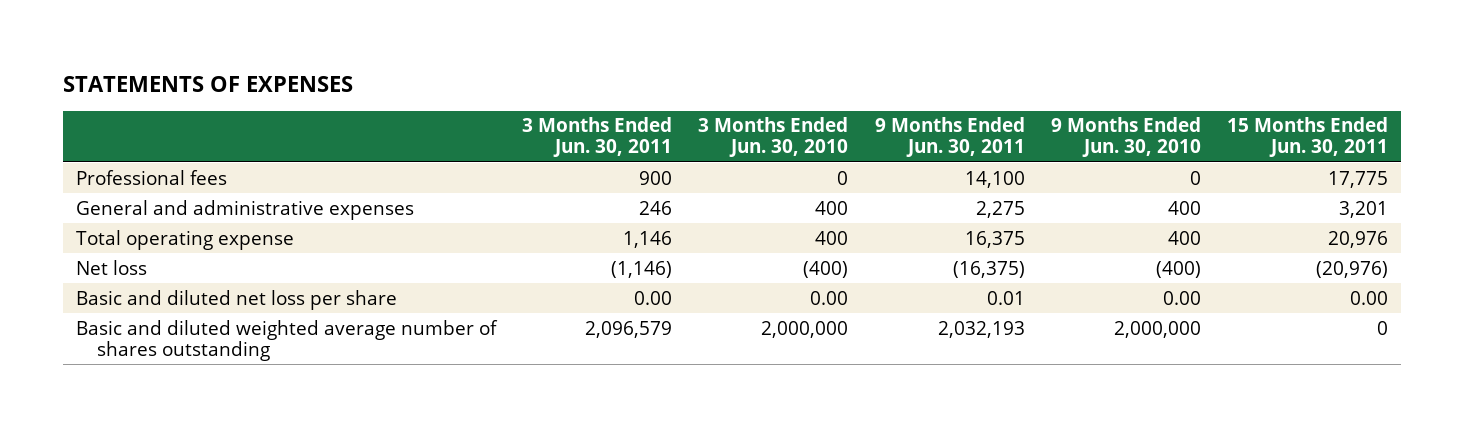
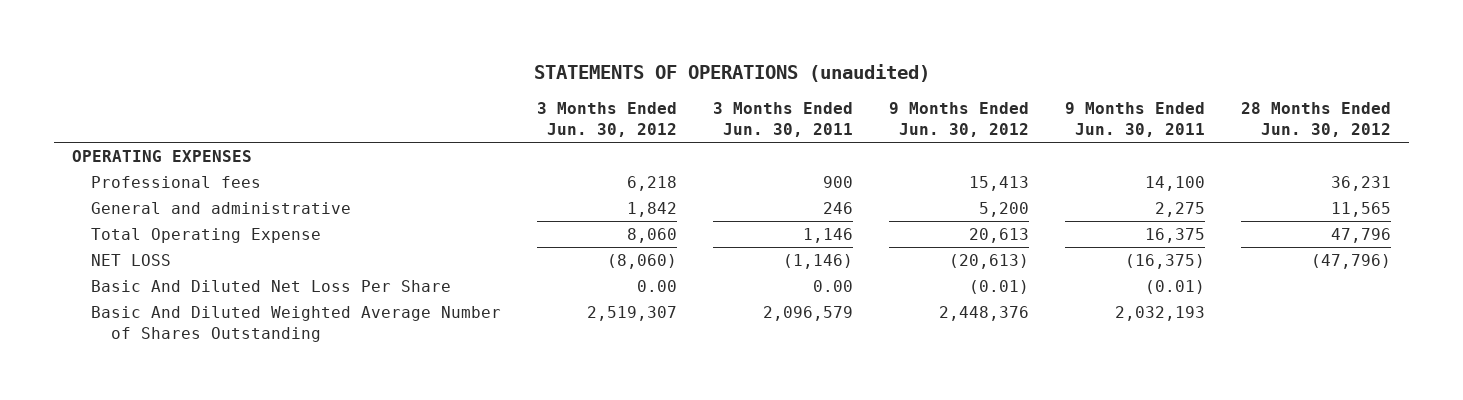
[63,75,354,92] STATEMENTS OF EXPENSES -> [533,63,930,82] STATEMENTS OF OPERATIONS (unaudited)
[698,117,849,158] 3 Months Ended Jun. 30, 2010 -> none
[1050,117,1201,158] 9 Months Ended Jun. 30, 2010 -> none
[1226,117,1388,158] 15 Months Ended Jun. 30, 2011 -> none
none -> [537,101,678,137] 3 Months Ended Jun. 30, 2012
none -> [889,101,1030,137] 9 Months Ended Jun. 30, 2012
none -> [1241,101,1392,137] 28 Months Ended Jun. 30, 2012
none -> [71,150,252,163] OPERATING EXPENSES
[76,199,415,220] General and administrative expenses -> [91,202,352,215] General and administrative
[76,229,295,250] Total operating expense -> [91,228,322,244] Total Operating Expense
[76,259,148,275] Net loss -> [91,254,172,267] NET LOSS
[76,289,398,310] Basic and diluted net loss per share -> [91,280,452,293] Basic And Diluted Net Loss Per Share
[986,290,1025,305] 0.01 -> [1145,280,1206,295] (0.01)
[76,319,499,361] Basic and diluted weighted average number of shares outstanding -> [91,306,502,342] Basic And Diluted Weighted Average Number of Shares Outstanding

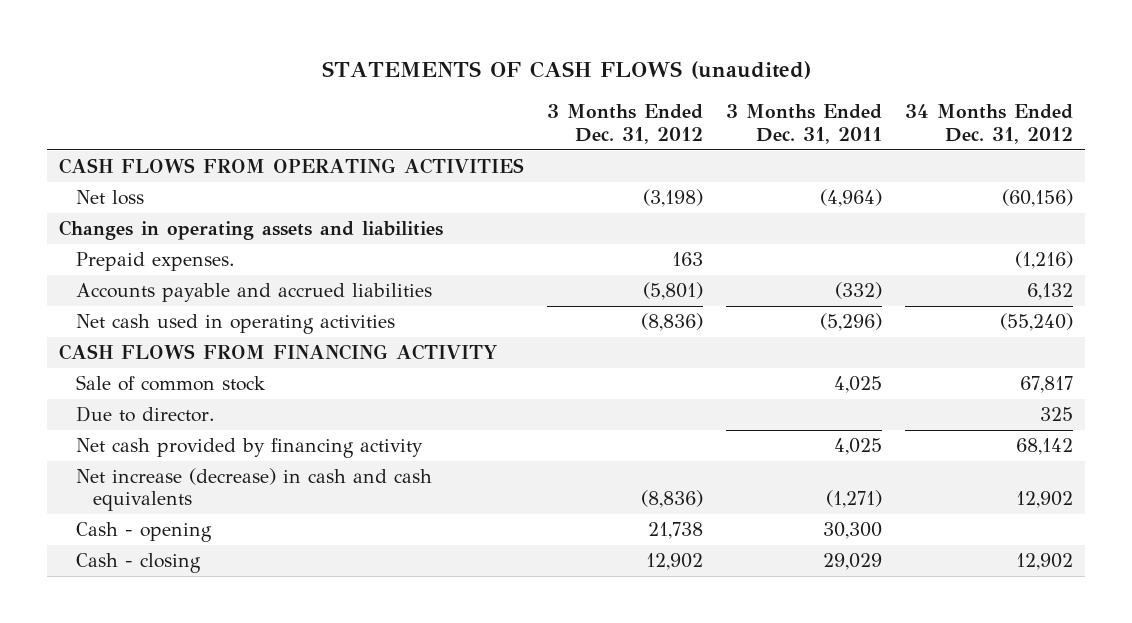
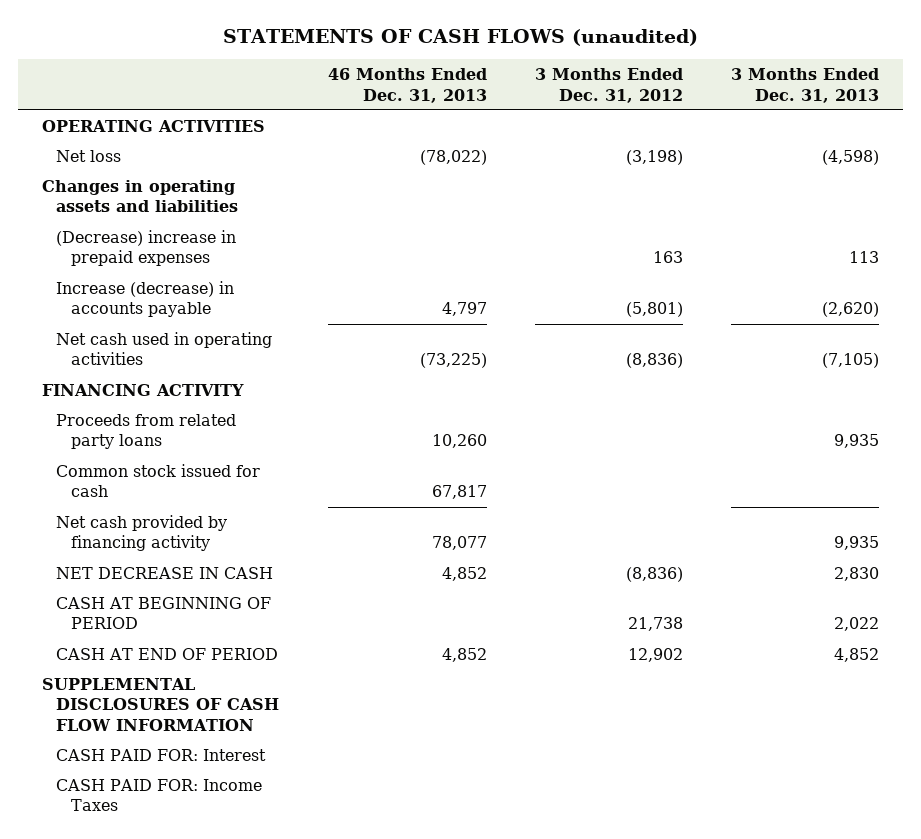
[725,104,882,144] 3 Months Ended Dec. 31, 2011 -> none
[905,104,1074,144] 34 Months Ended Dec. 31, 2012 -> none
none -> [327,68,487,103] 46 Months Ended Dec. 31, 2013
none -> [730,68,879,103] 3 Months Ended Dec. 31, 2013
[58,158,524,175] CASH FLOWS FROM OPERATING ACTIVITIES -> [41,120,265,133] OPERATING ACTIVITIES
[75,252,235,272] Prepaid expenses. -> [56,230,237,267] (Decrease) increase in prepaid expenses
[75,283,432,303] Accounts payable and accrued liabilities -> [56,281,235,318] Increase (decrease) in accounts payable
[75,375,266,392] Sale of common stock -> none
[58,344,497,361] CASH FLOWS FROM FINANCING ACTIVITY -> [41,384,244,397] FINANCING ACTIVITY
[75,406,215,423] Due to director. -> [56,414,237,450] Proceeds from related party loans
none -> [56,464,261,498] Common stock issued for cash
[75,468,432,512] Net increase (decrease) in cash and cash equivalents -> [56,567,274,580] NET DECREASE IN CASH
[75,522,212,543] Cash - opening -> [56,597,272,630] CASH AT BEGINNING OF PERIOD
[75,553,201,574] Cash - closing -> [56,648,279,661] CASH AT END OF PERIOD
none -> [41,678,280,731] SUPPLEMENTAL DISCLOSURES OF CASH FLOW INFORMATION
none -> [56,749,267,762] CASH PAID FOR: Interest
none -> [56,779,263,812] CASH PAID FOR: Income Taxes

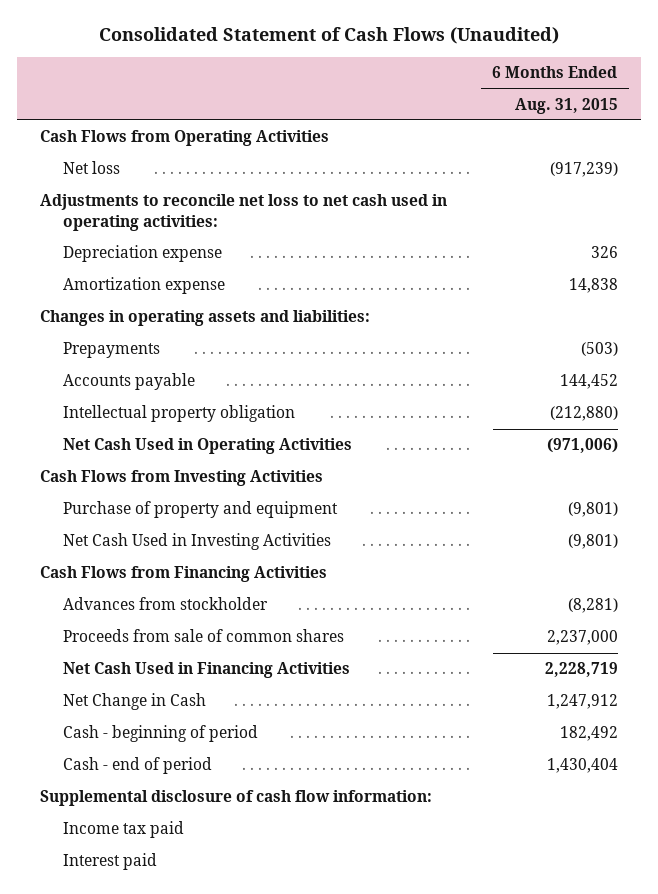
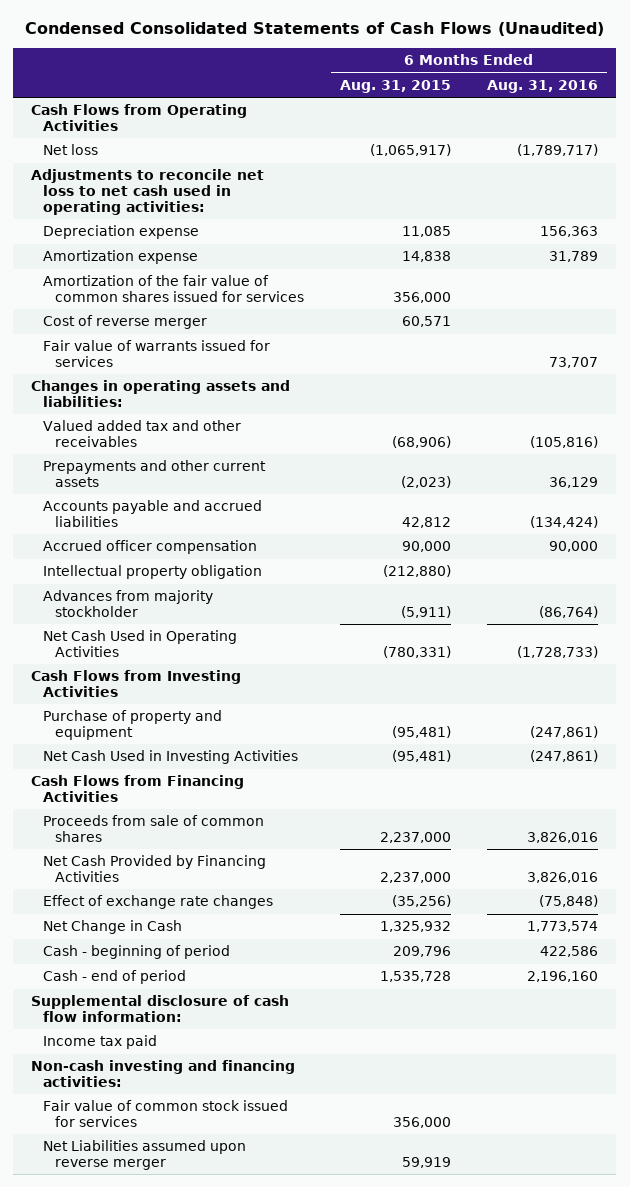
[98,26,559,44] Consolidated Statement of Cash Flows (Unaudited) -> [24,22,604,37] Condensed Consolidated Statements of Cash Flows (Unaudited)
none -> [487,79,599,93] Aug. 31, 2016
[549,162,618,178] (917,239) -> [369,144,451,157] (1,065,917)
[590,246,618,259] 326 -> [401,226,451,238] 11,085
none -> [42,275,304,303] Amortization of the fair value of common shares issued for services
none -> [42,315,207,330] Cost of reverse merger
none -> [42,340,270,368] Fair value of warrants issued for services
none -> [42,420,241,448] Valued added tax and other receivables
[63,342,161,359] Prepayments -> [42,460,266,488] Prepayments and other current assets
[580,342,618,357] (503) -> [400,476,451,489] (2,023)
[63,373,196,391] Accounts payable -> [42,500,262,528] Accounts payable and accrued liabilities
[559,374,618,390] 144,452 -> [401,517,451,529] 42,812
none -> [42,540,257,555] Accrued officer compensation
none -> [42,590,213,618] Advances from majority stockholder
[546,438,618,454] (971,006) -> [382,646,451,659] (780,331)
[567,502,618,518] (9,801) -> [391,726,451,739] (95,481)
[567,534,618,550] (9,801) -> [391,750,451,763] (95,481)
[63,597,269,611] Advances from stockholder -> none
[63,662,351,679] Net Cash Used in Financing Activities -> [42,855,266,883] Net Cash Provided by Financing Activities
[544,662,618,678] 2,228,719 -> [379,872,451,884] 2,237,000
none -> [42,895,273,910] Effect of exchange rate changes
[546,694,618,710] 1,247,912 -> [379,921,451,933] 1,325,932
[559,726,618,742] 182,492 -> [392,946,451,958] 209,796
[546,758,618,774] 1,430,404 -> [379,971,451,983] 1,535,728
[63,853,158,871] Interest paid -> none
none -> [31,1060,296,1088] Non-cash investing and financing activities:
none -> [42,1100,288,1128] Fair value of common stock issued for services
none -> [42,1140,246,1171] Net Liabilities assumed upon reverse merger

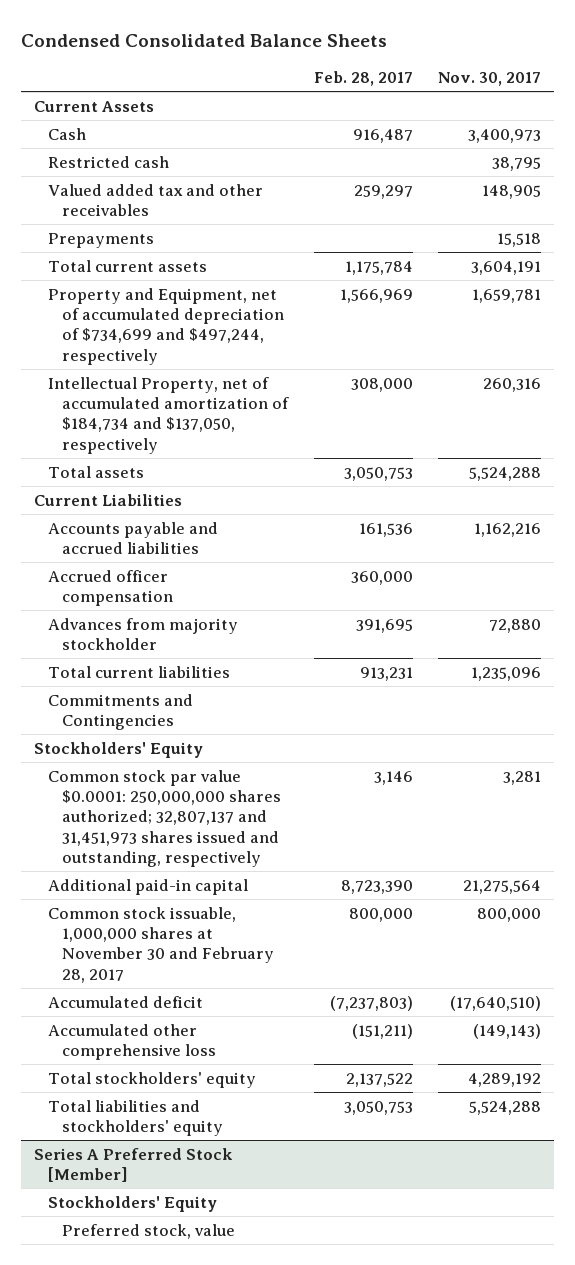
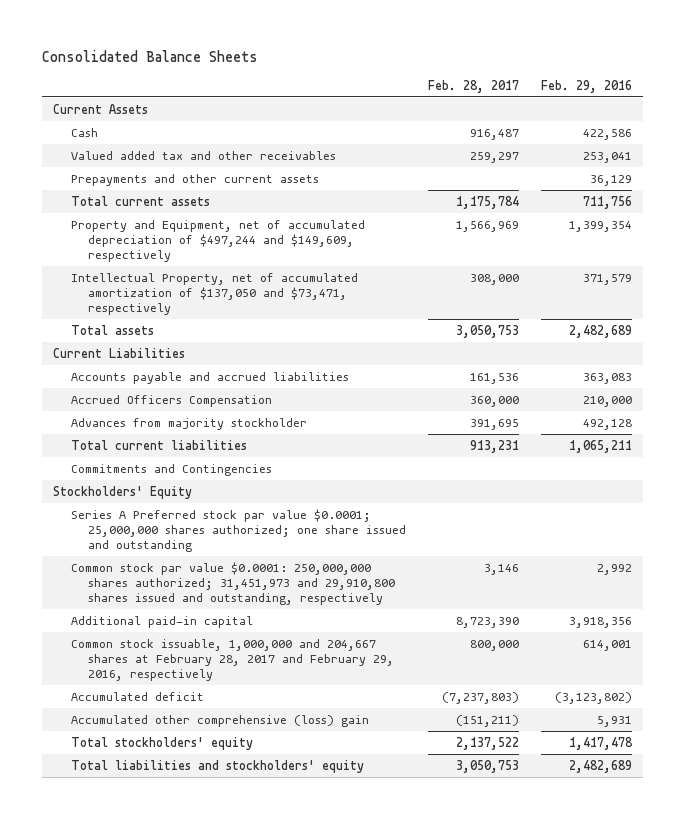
[21,33,388,47] Condensed Consolidated Balance Sheets -> [41,49,258,62] Consolidated Balance Sheets
[438,71,542,86] Nov. 30, 2017 -> none
none -> [541,79,633,93] Feb. 29, 2016
[47,155,169,168] Restricted cash -> none
[47,232,154,248] Prepayments -> [70,173,319,186] Prepayments and other current assets
[47,287,285,365] Property and Equipment, net of accumulated depreciation of $734,699 and $497,244, respectively -> [70,219,365,262] Property and Equipment, net of accumulated depreciation of $497,244 and $149,609, respectively
[47,376,290,454] Intellectual Property, net of accumulated amortization of $184,734 and $137,050, respectively -> [70,272,358,315] Intellectual Property, net of accumulated amortization of $137,050 and $73,471, respectively
[47,569,174,606] Accrued officer compensation -> [70,394,272,407] Accrued Officers Compensation
none -> [70,508,406,552] Series A Preferred stock par value $0.0001; 25,000,000 shares authorized; one share issued and outstanding
[47,769,282,867] Common stock par value $0.0001: 250,000,000 shares authorized; 32,807,137 and 31,451,973 shares issued and outstanding, respectively -> [70,561,395,605] Common stock par value $0.0001: 250,000,000 shares authorized; 31,451,973 and 29,910,800 shares issued and outstanding, respectively
[47,906,275,983] Common stock issuable, 1,000,000 shares at November 30 and February 28, 2017 -> [70,638,394,681] Common stock issuable, 1,000,000 and 204,667 shares at February 28, 2017 and February 29, 2016, respectively
[47,1023,217,1060] Accumulated other comprehensive loss -> [70,714,369,727] Accumulated other comprehensive (loss) gain
[33,1147,233,1182] Series A Preferred Stock [Member] -> none
[47,1195,217,1212] Stockholders' Equity -> none
[62,1223,236,1239] Preferred stock, value -> none

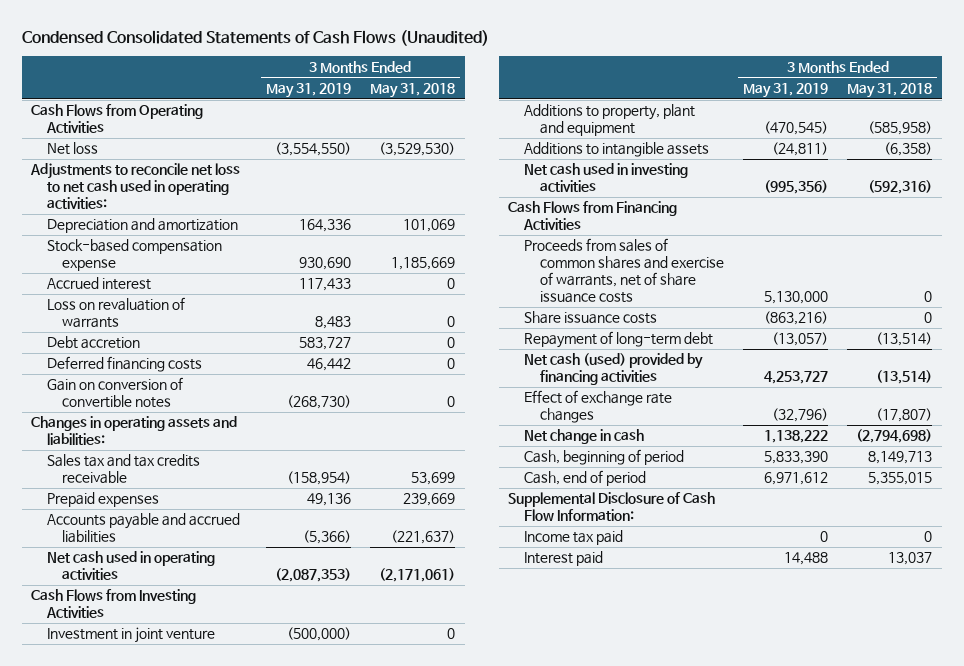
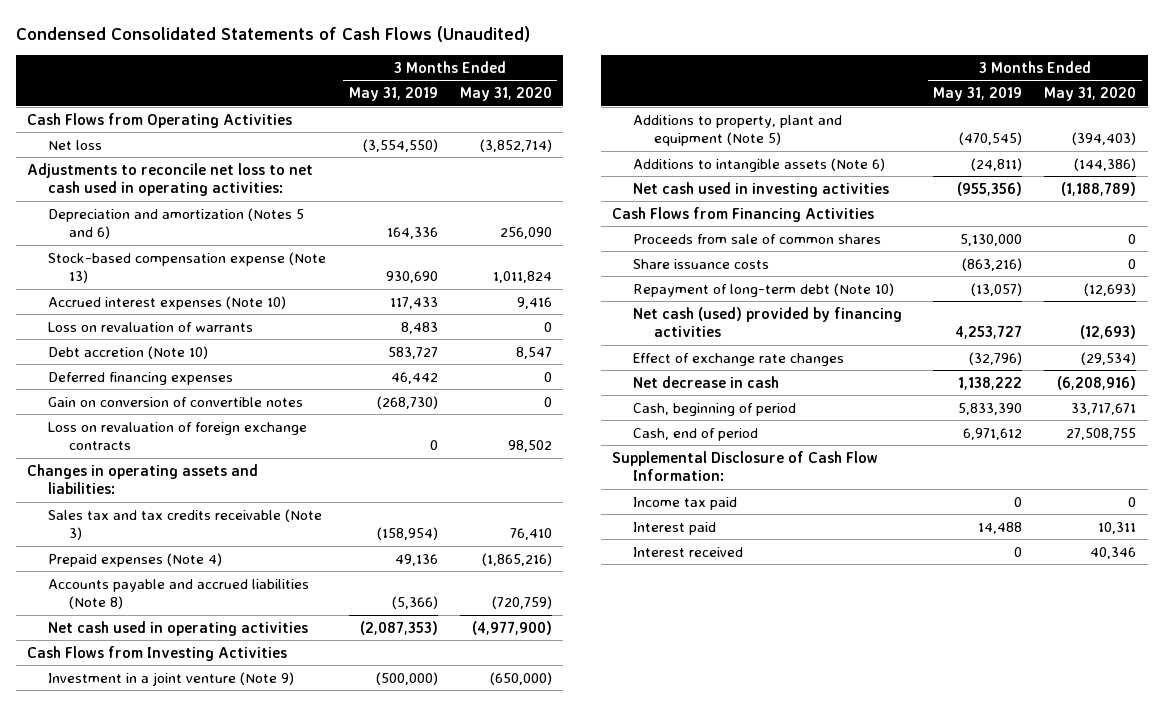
[370,82,456,98] May 31, 2018 -> none
none -> [459,87,552,102] May 31, 2020
[46,218,238,234] Depreciation and amortization -> [48,207,305,240] Depreciation and amortization (Notes 5 and 6)
[46,239,222,272] Stock-based compensation expense -> [48,251,327,284] Stock-based compensation expense (Note 13)
[46,277,151,291] Accrued interest -> [48,295,287,310] Accrued interest expenses (Note 10)
[46,336,140,350] Debt accretion -> [48,345,209,359] Debt accretion (Note 10)
[46,356,202,373] Deferred financing costs -> [48,371,234,385] Deferred financing expenses
none -> [48,421,308,451] Loss on revaluation of foreign exchange contracts
[46,454,200,485] Sales tax and tax credits receivable -> [48,508,323,541] Sales tax and tax credits receivable (Note 3)
[46,492,159,508] Prepaid expenses -> [48,552,223,567] Prepaid expenses (Note 4)
[46,513,240,544] Accounts payable and accrued liabilities -> [48,578,310,610] Accounts payable and accrued liabilities (Note 8)
[46,627,215,644] Investment in joint venture -> [48,671,295,686] Investment in a joint venture (Note 9)
[523,104,695,137] Additions to property, plant and equipment -> [633,114,843,147] Additions to property, plant and equipment (Note 5)
[523,142,709,158] Additions to intangible assets -> [633,157,886,172] Additions to intangible assets (Note 6)
[763,180,828,195] (995,356) -> [957,181,1023,196] (955,356)
[523,238,724,303] Proceeds from sales of common shares and exercise of warrants, net of share issuance costs -> [633,233,882,244] Proceeds from sale of common shares
[523,331,713,349] Repayment of long-term debt -> [633,282,895,297] Repayment of long-term debt (Note 10)
[523,429,644,445] Net change in cash -> [633,375,780,388] Net decrease in cash
none -> [633,546,744,557] Interest received

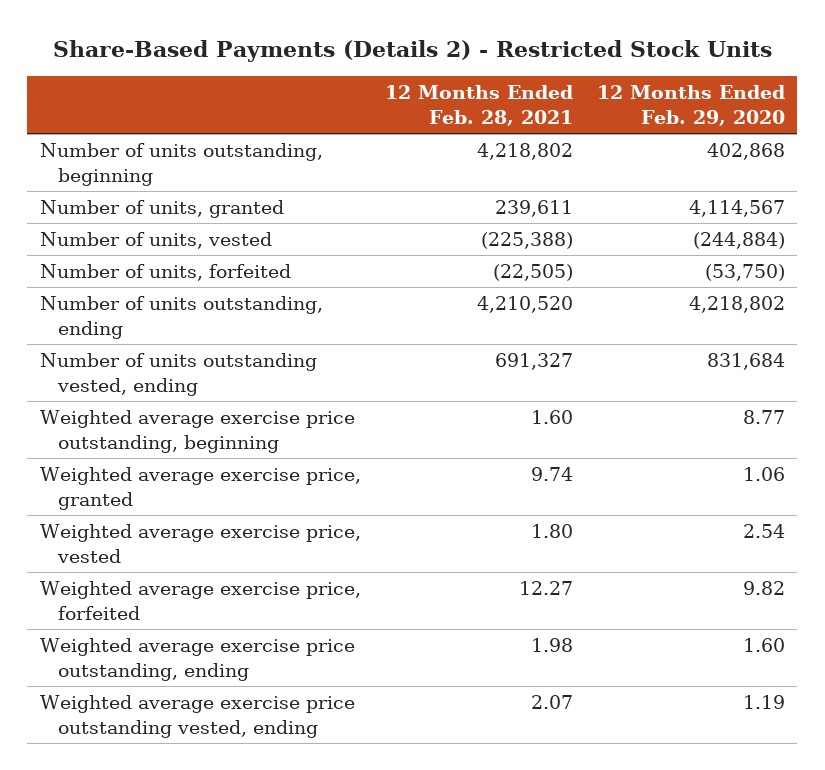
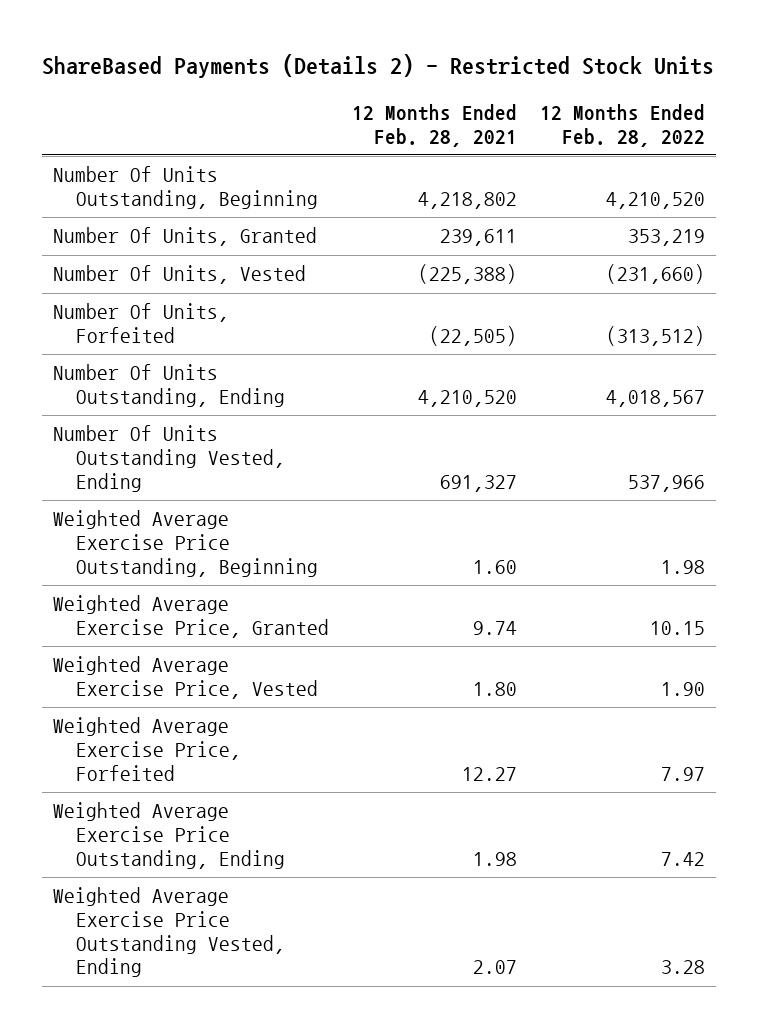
[53,40,773,63] Share-Based Payments (Details 2) - Restricted Stock Units -> [41,54,714,79] ShareBased Payments (Details 2) - Restricted Stock Units
[596,85,785,126] 12 Months Ended Feb. 29, 2020 -> none
none -> [539,103,705,147] 12 Months Ended Feb. 28, 2022
[39,143,323,186] Number of units outstanding, beginning -> [53,166,319,210] Number Of Units Outstanding, Beginning
[39,200,284,219] Number of units, granted -> [53,227,318,247] Number Of Units, Granted
[39,232,272,250] Number of units, vested -> [53,265,307,285] Number Of Units, Vested
[39,264,291,282] Number of units, forfeited -> [53,303,230,344] Number Of Units, Forfeited
[39,296,323,339] Number of units outstanding, ending -> [53,364,286,408] Number Of Units Outstanding, Ending
[39,353,317,396] Number of units outstanding vested, ending -> [53,425,286,492] Number Of Units Outstanding Vested, Ending
[39,410,355,453] Weighted average exercise price outstanding, beginning -> [53,510,319,577] Weighted Average Exercise Price Outstanding, Beginning
[39,467,361,510] Weighted average exercise price, granted -> [53,595,330,639] Weighted Average Exercise Price, Granted
[39,524,361,563] Weighted average exercise price, vested -> [53,656,319,700] Weighted Average Exercise Price, Vested
[39,581,361,620] Weighted average exercise price, forfeited -> [53,717,242,781] Weighted Average Exercise Price, Forfeited
[39,638,355,681] Weighted average exercise price outstanding, ending -> [53,802,286,869] Weighted Average Exercise Price Outstanding, Ending
[39,695,355,738] Weighted average exercise price outstanding vested, ending -> [53,887,286,978] Weighted Average Exercise Price Outstanding Vested, Ending

